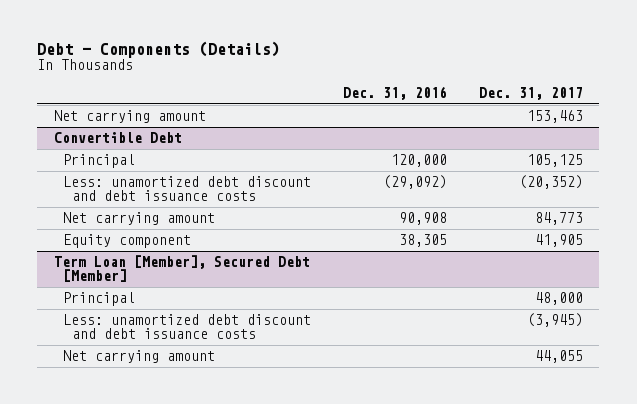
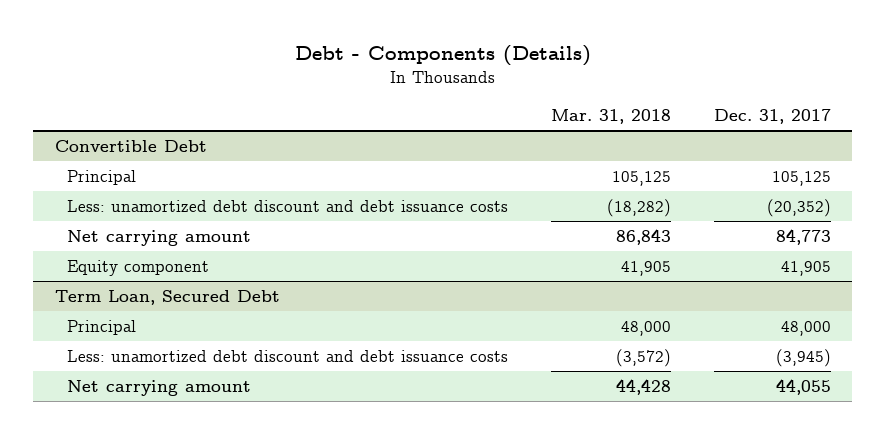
[342,86,447,101] Dec. 31, 2016 -> none
none -> [550,109,671,125] Mar. 31, 2018
[53,110,206,124] Net carrying amount -> none
[53,255,310,283] Term Loan [Member], Secured Debt [Member] -> [54,289,280,305] Term Loan, Secured Debt

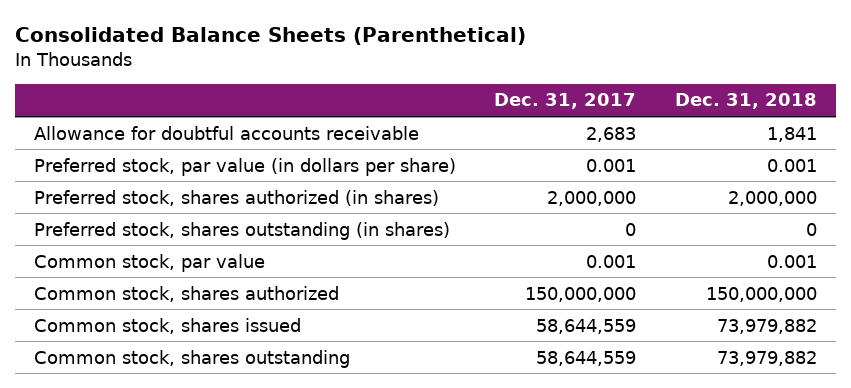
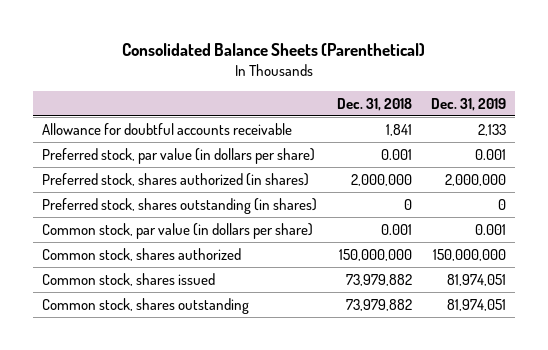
[494,93,637,110] Dec. 31, 2017 -> none
none -> [430,98,506,112] Dec. 31, 2019
[34,253,266,272] Common stock, par value -> [42,222,314,239] Common stock, par value (in dollars per share)

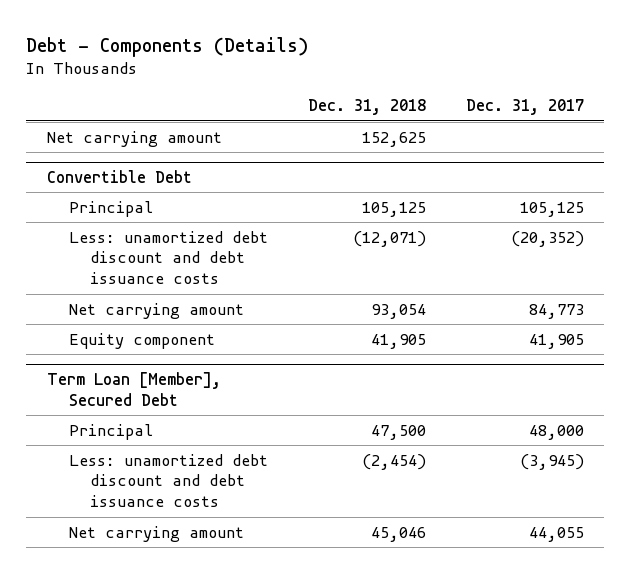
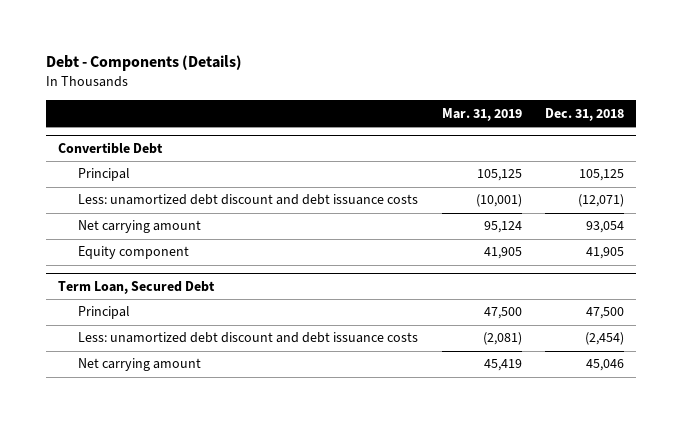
[466,99,585,116] Dec. 31, 2017 -> none
none -> [441,107,522,121] Mar. 31, 2019
[46,130,222,147] Net carrying amount -> none
[46,372,221,406] Term Loan [Member], Secured Debt -> [57,281,215,295] Term Loan, Secured Debt

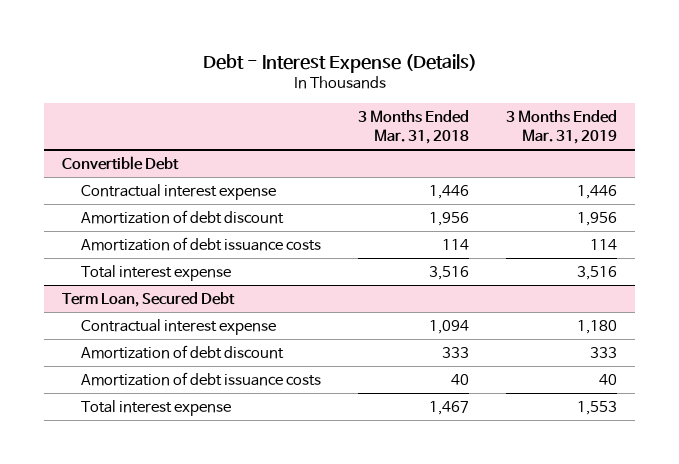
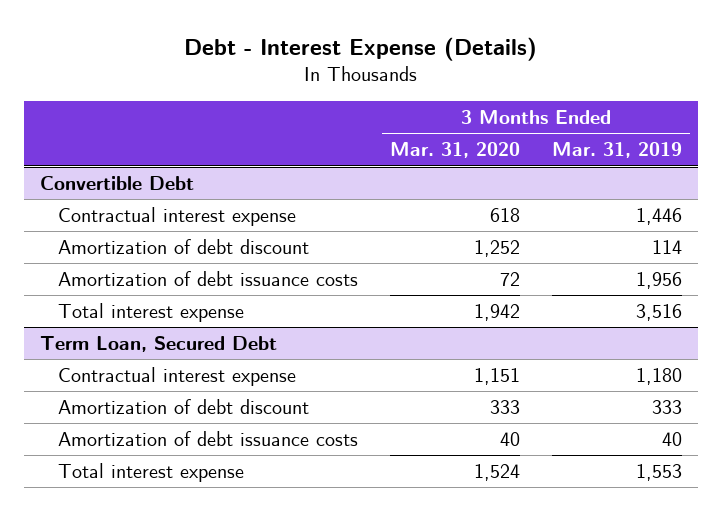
[357,110,469,145] 3 Months Ended Mar. 31, 2018 -> none
none -> [390,142,521,159] Mar. 31, 2020
[576,212,617,227] 1,956 -> [652,239,683,254] 114
[589,239,617,251] 114 -> [636,271,683,289] 1,956

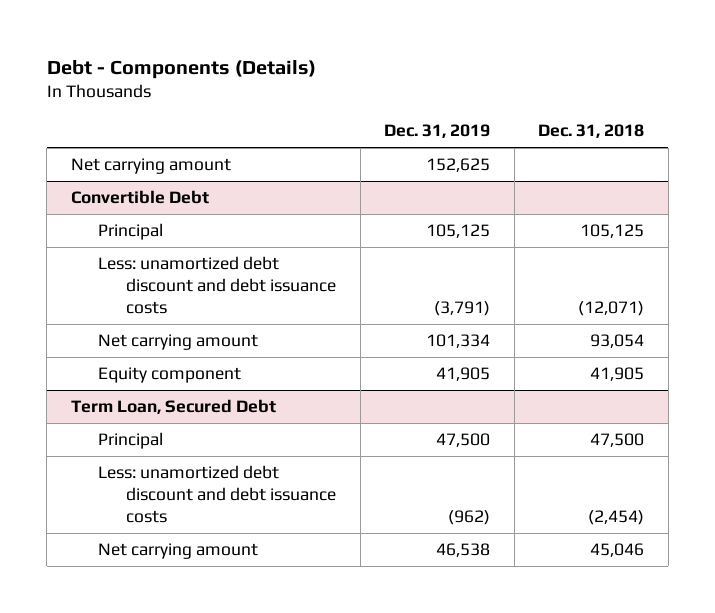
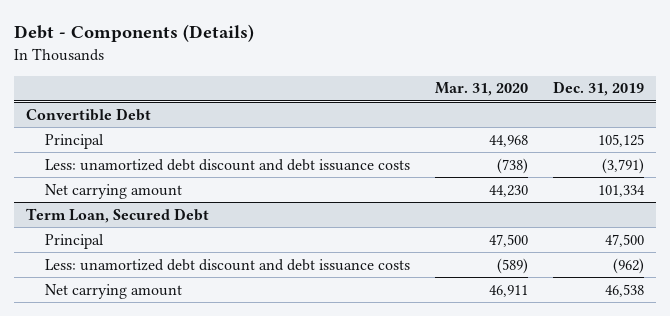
[538,124,645,139] Dec. 31, 2018 -> none
none -> [435,82,529,97] Mar. 31, 2020
[70,158,231,175] Net carrying amount -> none
[98,367,242,384] Equity component -> none

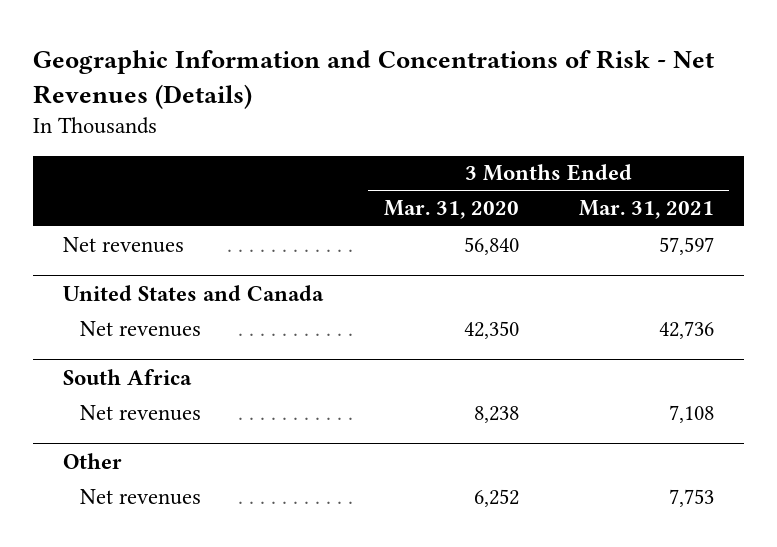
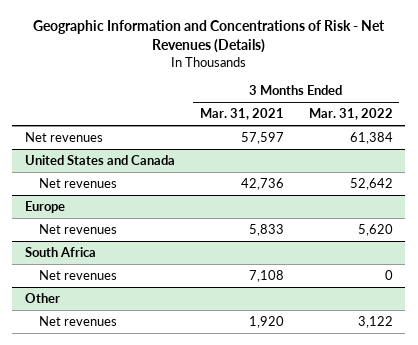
[383,200,519,220] Mar. 31, 2020 -> none
none -> [308,108,393,121] Mar. 31, 2022
none -> [24,200,65,213] Europe
none -> [39,223,118,234] Net revenues
[668,488,714,507] 7,753 -> [248,315,284,328] 1,920

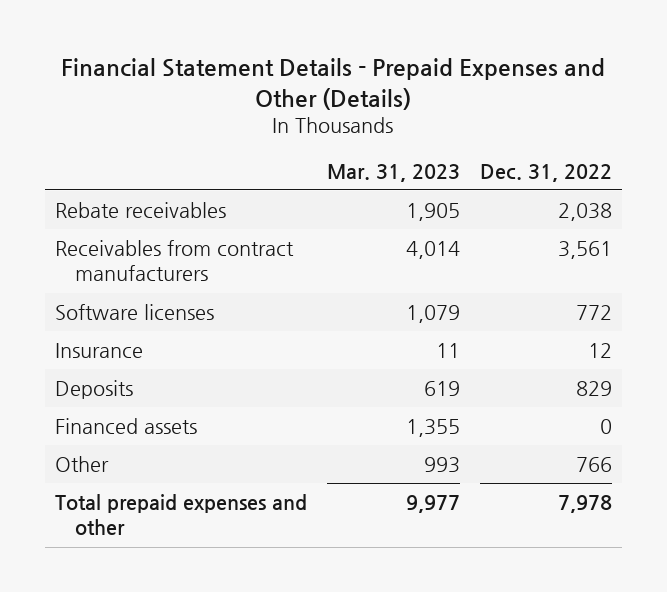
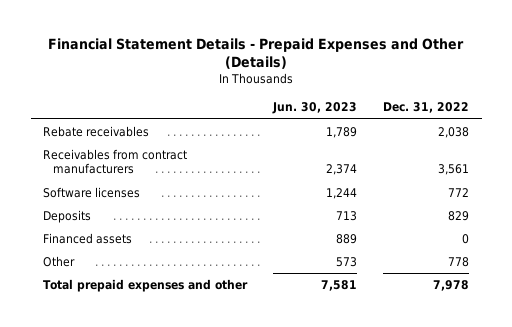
[326,163,460,182] Mar. 31, 2023 -> none
none -> [272,102,358,115] Jun. 30, 2023
[54,342,143,358] Insurance -> none
[575,456,612,472] 766 -> [447,257,469,268] 778

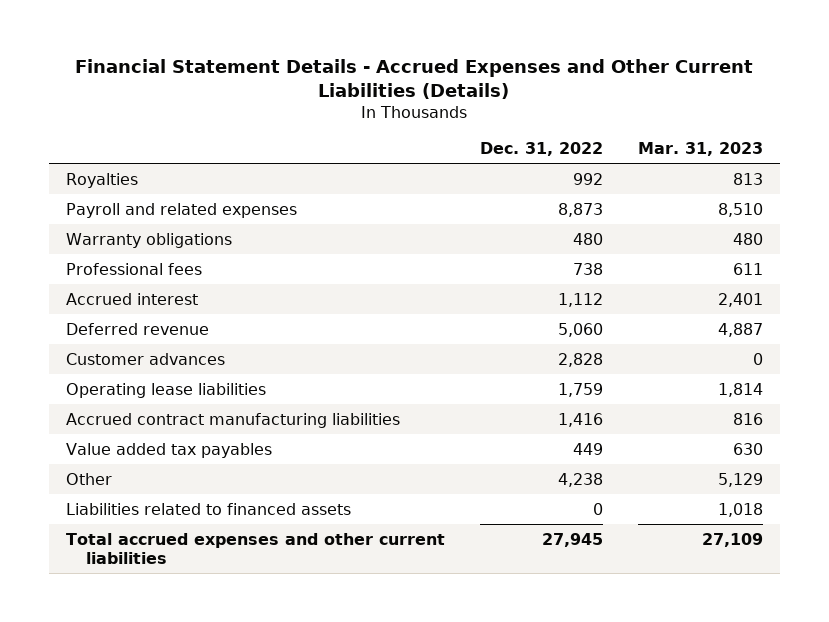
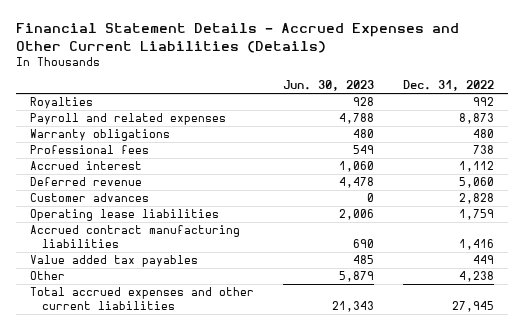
[637,141,763,156] Mar. 31, 2023 -> none
none -> [283,80,375,92] Jun. 30, 2023
[65,502,351,515] Liabilities related to financed assets -> none

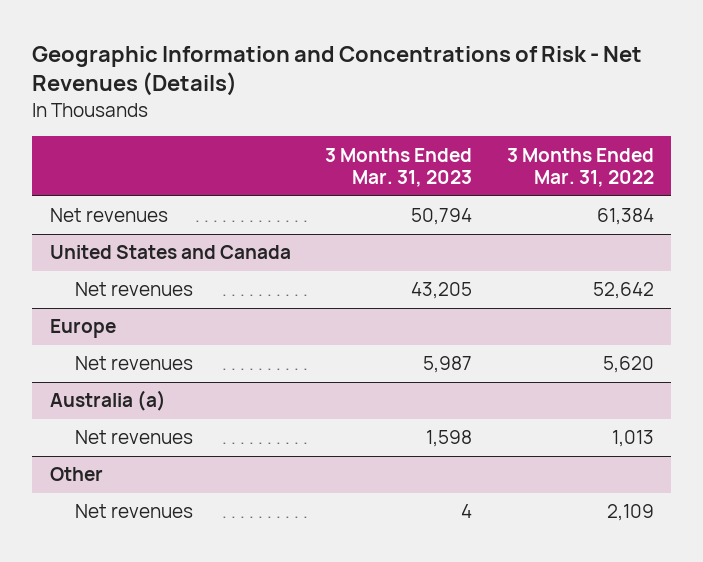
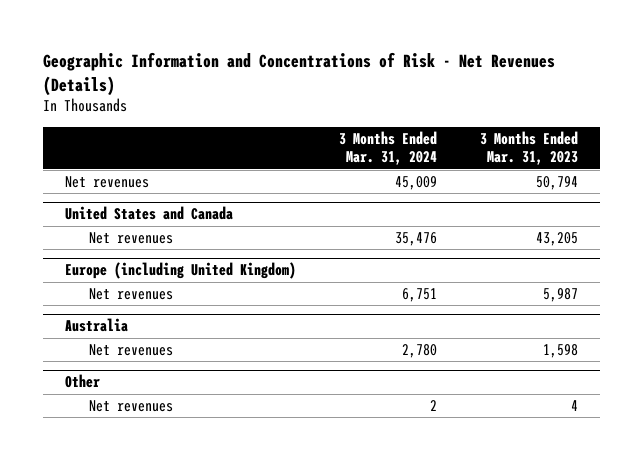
[506,147,654,188] 3 Months Ended Mar. 31, 2022 -> none
none -> [339,130,438,166] 3 Months Ended Mar. 31, 2024
[49,319,116,339] Europe -> none
none -> [64,262,296,280] Europe (including United Kingdom)
[49,390,166,412] Australia (a) -> [64,318,128,333] Australia

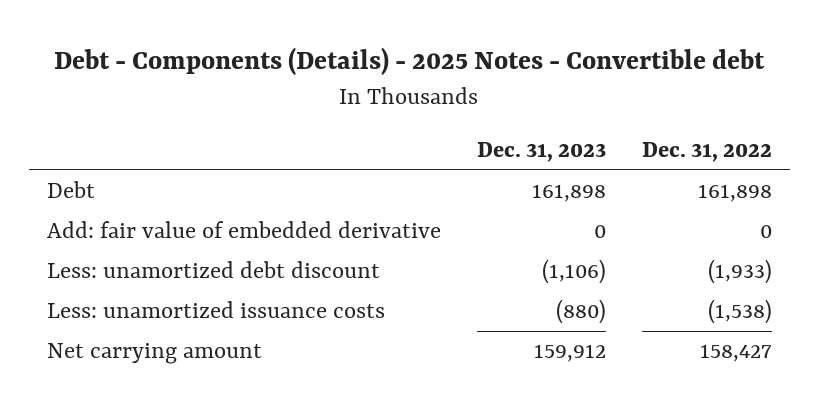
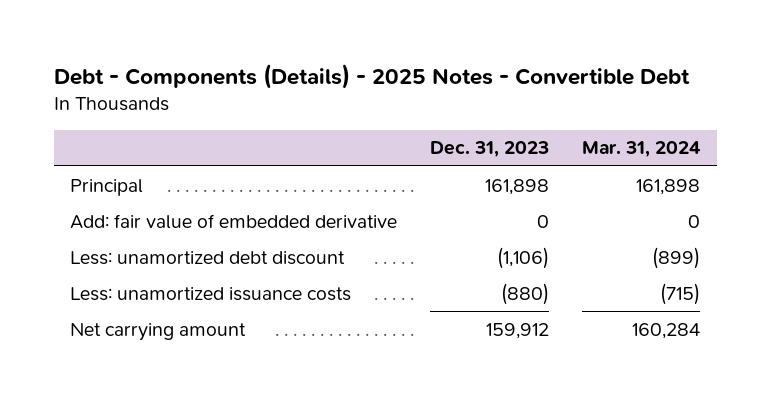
[54,47,766,76] Debt - Components (Details) - 2025 Notes - Convertible debt -> [53,63,690,89] Debt - Components (Details) - 2025 Notes - Convertible Debt
[641,142,772,163] Dec. 31, 2022 -> none
none -> [582,141,702,158] Mar. 31, 2024
[46,181,95,199] Debt -> [70,178,144,196] Principal

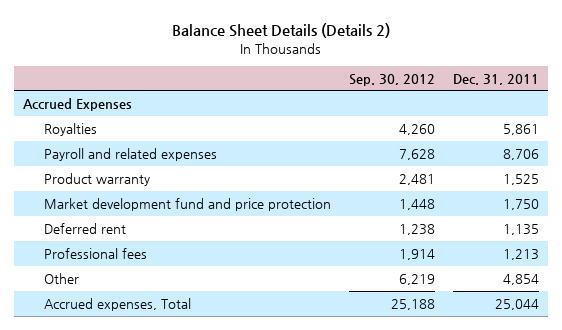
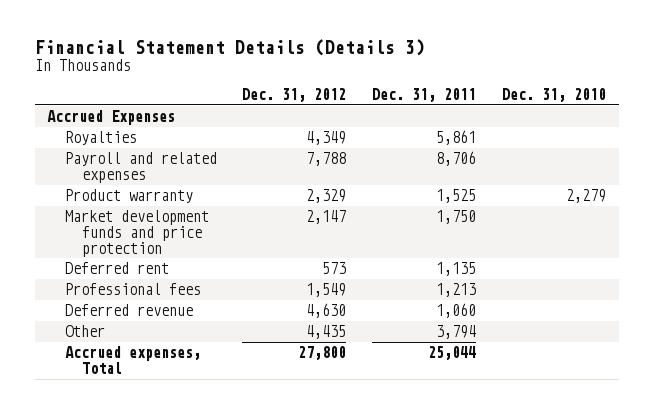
[172,22,391,38] Balance Sheet Details (Details 2) -> [34,39,425,57] Financial Statement Details (Details 3)
[349,73,436,86] Sep. 30, 2012 -> none
none -> [242,88,347,103] Dec. 31, 2012
none -> [501,88,606,103] Dec. 31, 2010
[44,197,332,211] Market development fund and price protection -> [64,210,209,257] Market development funds and price protection
none -> [64,304,193,317] Deferred revenue
[502,273,539,285] 4,854 -> [436,325,477,340] 3,794

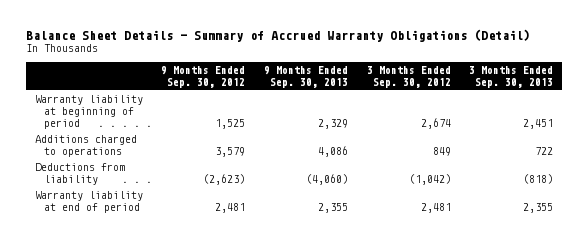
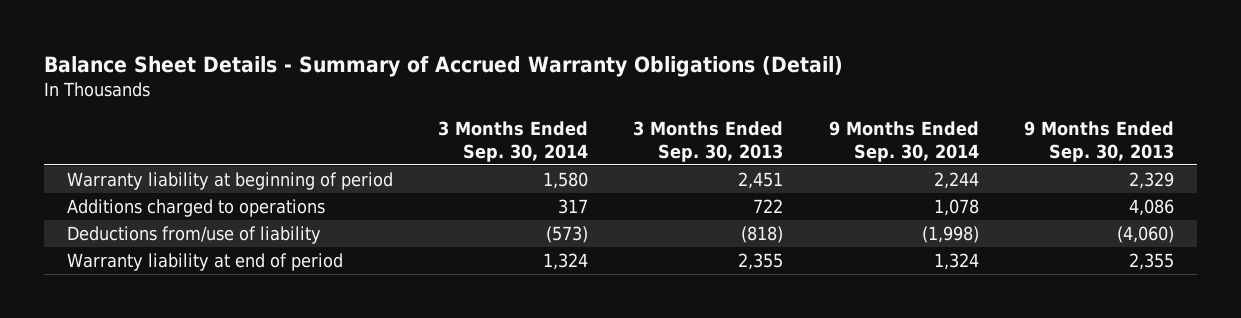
[161,66,246,88] 9 Months Ended Sep. 30, 2012 -> none
[366,66,451,88] 3 Months Ended Sep. 30, 2012 -> none
none -> [438,120,589,162] 3 Months Ended Sep. 30, 2014
none -> [828,120,979,162] 9 Months Ended Sep. 30, 2014
[34,163,125,186] Deductions from liability -> [66,226,321,245] Deductions from/use of liability

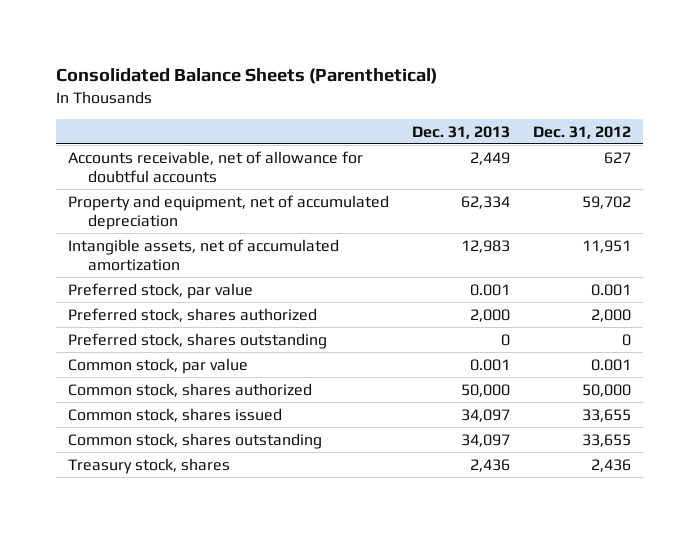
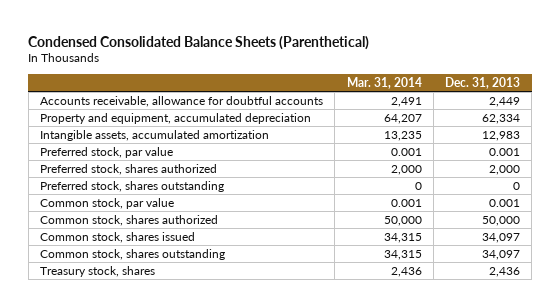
[56,68,438,85] Consolidated Balance Sheets (Parenthetical) -> [28,35,370,50] Condensed Consolidated Balance Sheets (Parenthetical)
[533,125,632,139] Dec. 31, 2012 -> none
none -> [346,76,422,89] Mar. 31, 2014
[67,150,363,183] Accounts receivable, net of allowance for doubtful accounts -> [40,95,324,107] Accounts receivable, allowance for doubtful accounts
[67,194,389,230] Property and equipment, net of accumulated depreciation -> [40,112,312,124] Property and equipment, accumulated depreciation
[67,238,339,271] Intangible assets, net of accumulated amortization -> [40,129,270,141] Intangible assets, accumulated amortization

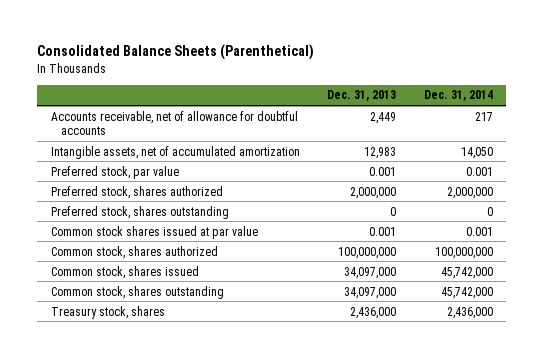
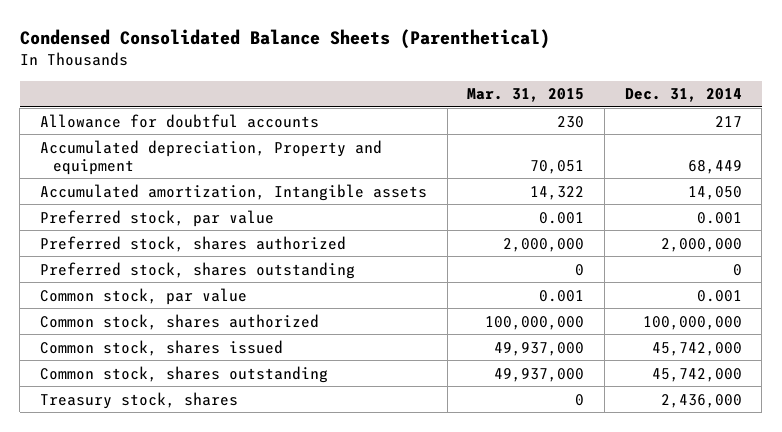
[37,44,315,61] Consolidated Balance Sheets (Parenthetical) -> [19,29,550,50] Condensed Consolidated Balance Sheets (Parenthetical)
[327,90,397,102] Dec. 31, 2013 -> none
none -> [467,88,585,103] Mar. 31, 2015
[50,110,298,136] Accounts receivable, net of allowance for doubtful accounts -> [40,113,320,128] Allowance for doubtful accounts
none -> [40,139,383,175] Accumulated depreciation, Property and equipment
[50,145,300,159] Intangible assets, net of accumulated amortization -> [40,183,428,201] Accumulated amortization, Intangible assets
[50,225,258,239] Common stock shares issued at par value -> [40,287,248,305] Common stock, par value

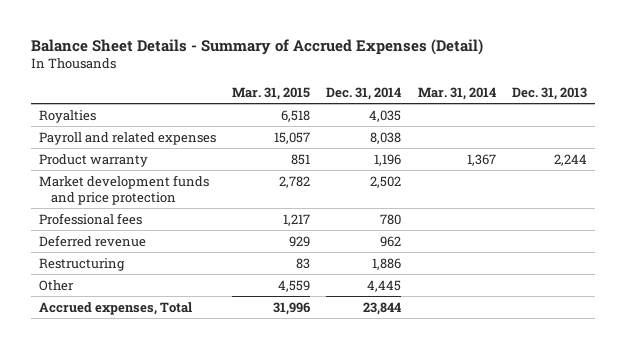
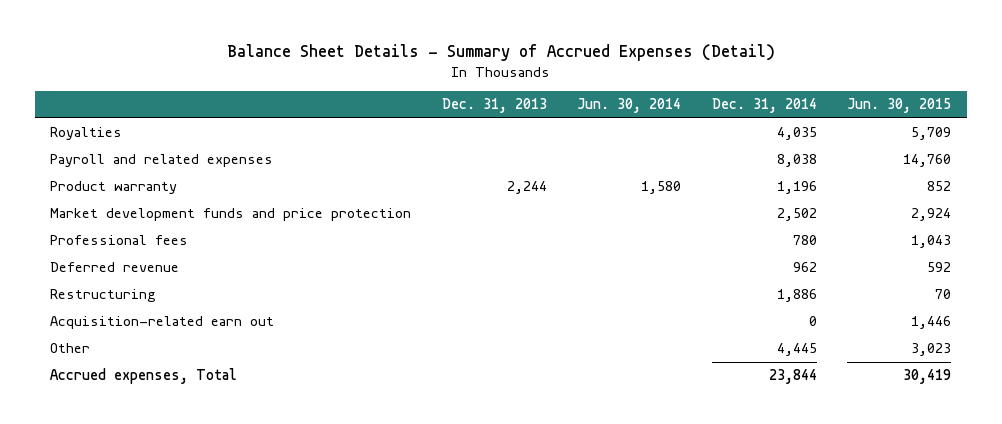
[232,86,311,100] Mar. 31, 2015 -> none
[417,86,496,100] Mar. 31, 2014 -> none
none -> [577,98,682,114] Jun. 30, 2014
none -> [847,98,952,114] Jun. 30, 2015
none -> [50,316,275,330] Acquisition-related earn out

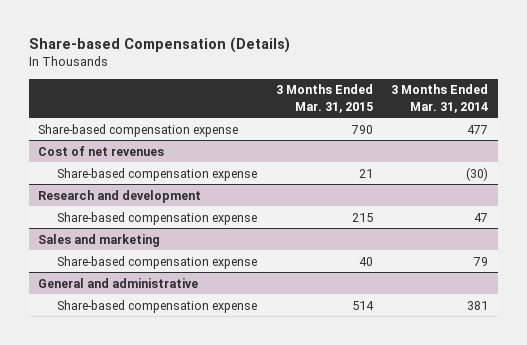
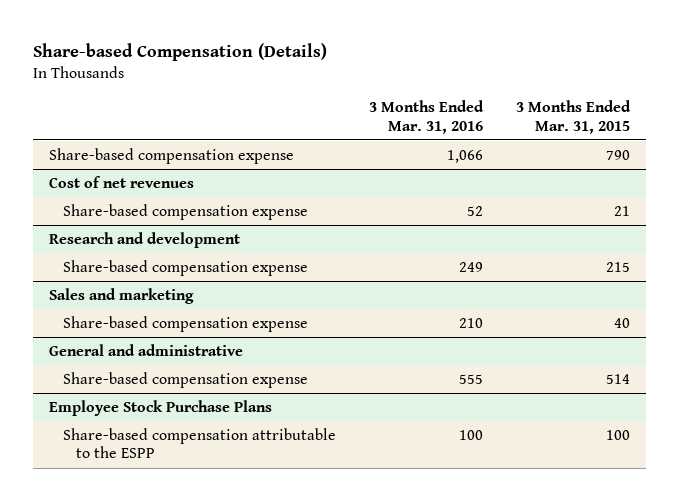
[391,84,489,113] 3 Months Ended Mar. 31, 2014 -> none
none -> [368,100,484,134] 3 Months Ended Mar. 31, 2016
none -> [49,399,273,416] Employee Stock Purchase Plans
none -> [62,427,336,459] Share-based compensation attributable to the ESPP

